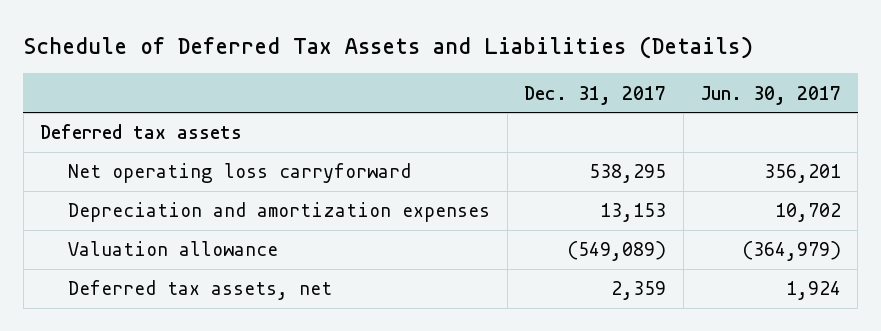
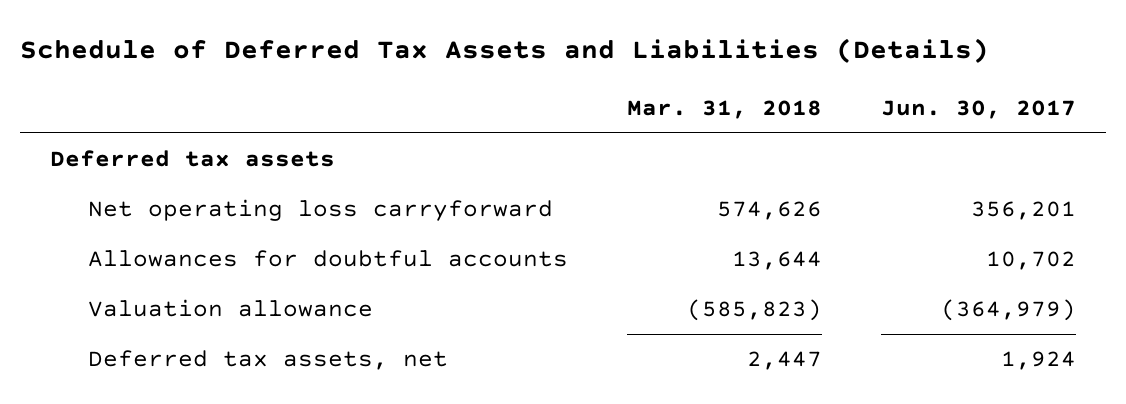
[524,85,667,105] Dec. 31, 2017 -> none
none -> [627,99,823,119] Mar. 31, 2018
[68,202,491,223] Depreciation and amortization expenses -> [88,250,569,268] Allowances for doubtful accounts

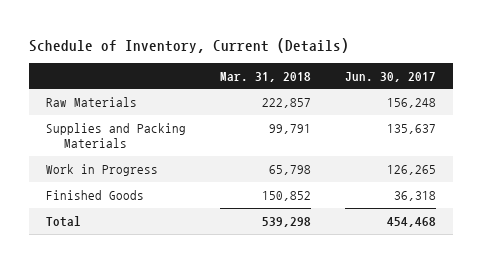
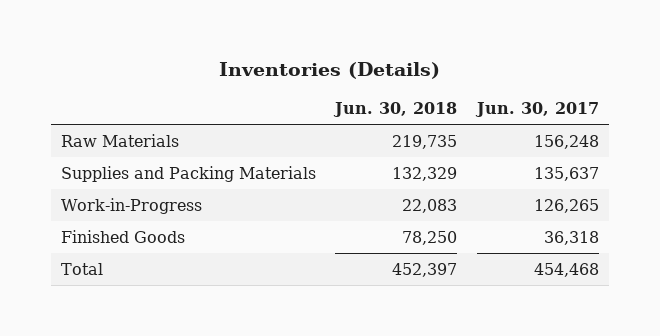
[29,37,350,53] Schedule of Inventory, Current (Details) -> [218,61,440,79] Inventories (Details)
[220,71,312,82] Mar. 31, 2018 -> none
none -> [333,102,458,118] Jun. 30, 2018
[46,164,159,177] Work in Progress -> [60,198,202,215] Work-in-Progress

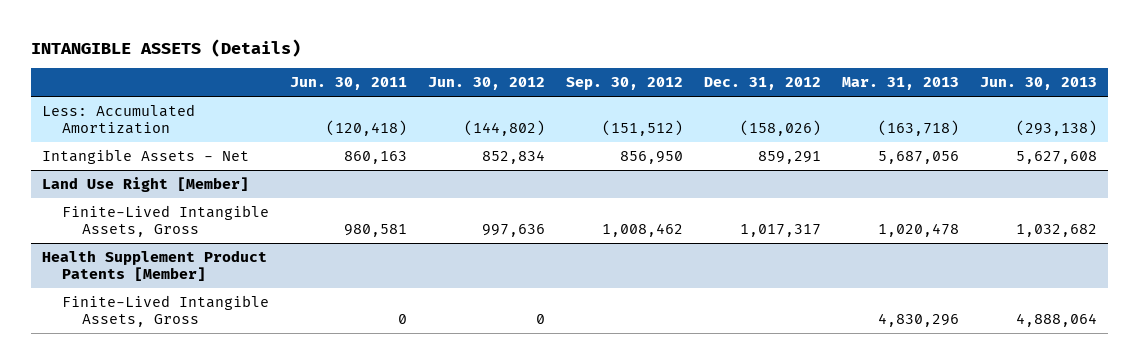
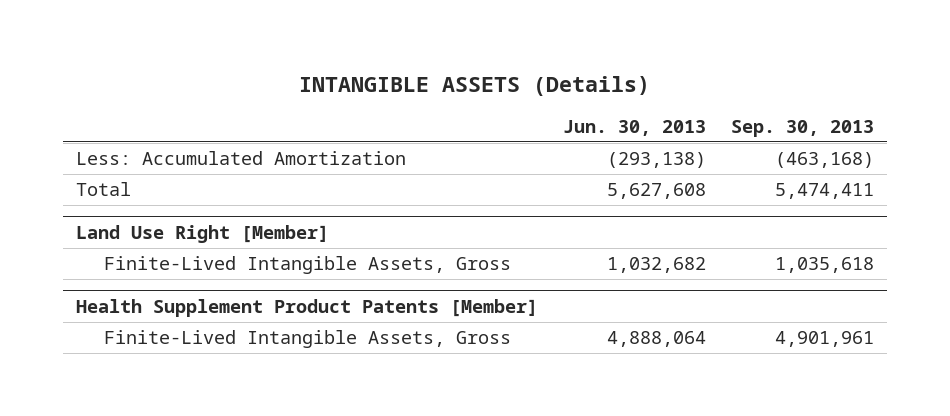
[289,77,407,91] Jun. 30, 2011 -> none
[428,77,546,91] Jun. 30, 2012 -> none
[566,77,684,91] Sep. 30, 2012 -> none
[704,77,822,91] Dec. 31, 2012 -> none
[842,77,960,91] Mar. 31, 2013 -> none
none -> [731,119,875,137] Sep. 30, 2013
[41,149,249,165] Intangible Assets - Net -> [75,182,131,197] Total

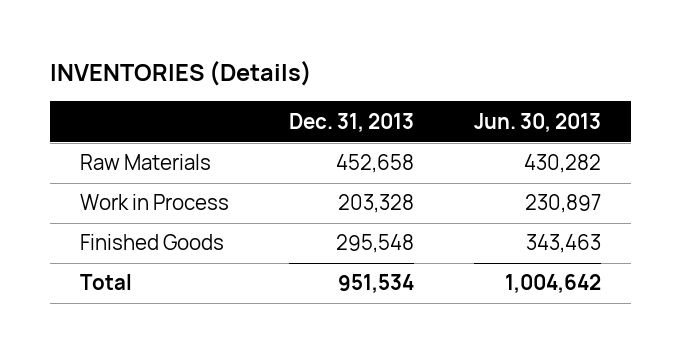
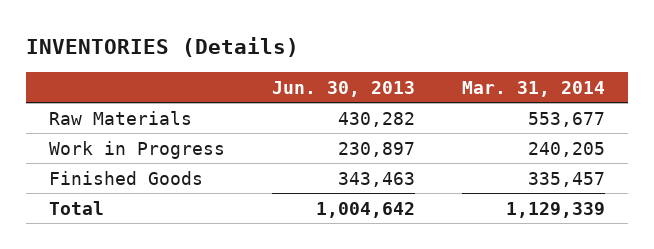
[288,112,414,132] Dec. 31, 2013 -> none
none -> [461,80,605,97] Mar. 31, 2014
[79,194,229,211] Work in Process -> [49,140,226,159] Work in Progress

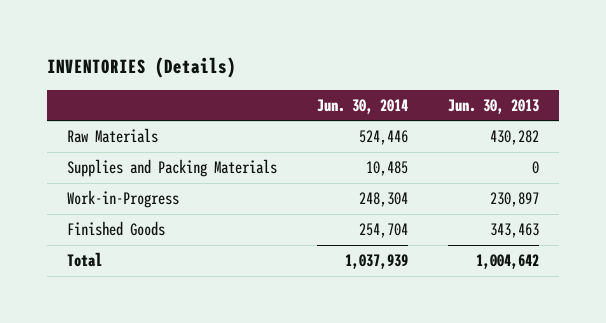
[461,80,605,97] Mar. 31, 2014 -> none
none -> [316,98,408,114] Jun. 30, 2014
none -> [66,159,277,178] Supplies and Packing Materials
[49,140,226,159] Work in Progress -> [66,190,179,209] Work-in-Progress

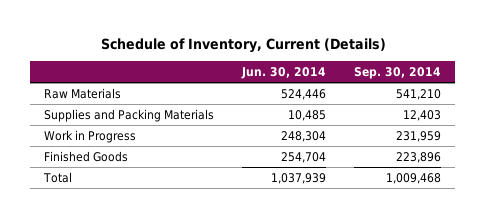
[47,57,237,79] INVENTORIES (Details) -> [100,37,386,53] Schedule of Inventory, Current (Details)
[447,98,539,114] Jun. 30, 2013 -> none
none -> [354,67,442,80] Sep. 30, 2014
[66,190,179,209] Work-in-Progress -> [44,130,137,144] Work in Progress

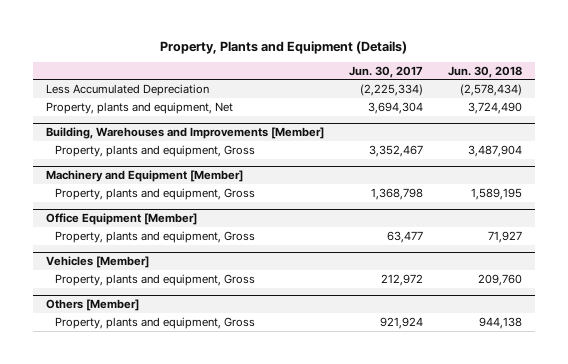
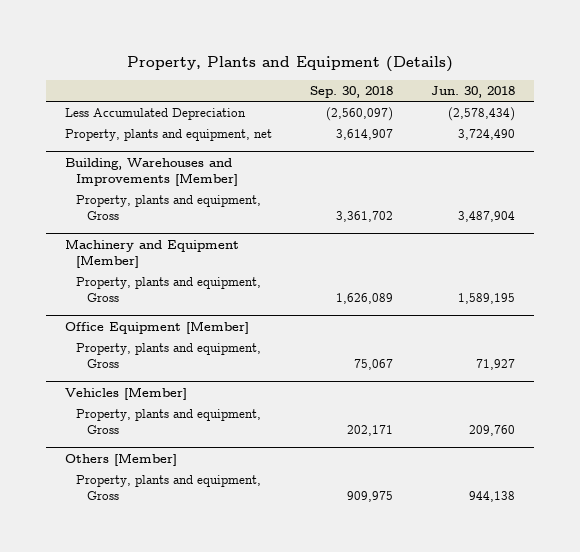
[348,65,423,78] Jun. 30, 2017 -> none
none -> [310,86,394,99] Sep. 30, 2018
[45,101,233,114] Property, plants and equipment, Net -> [65,129,273,142] Property, plants and equipment, net

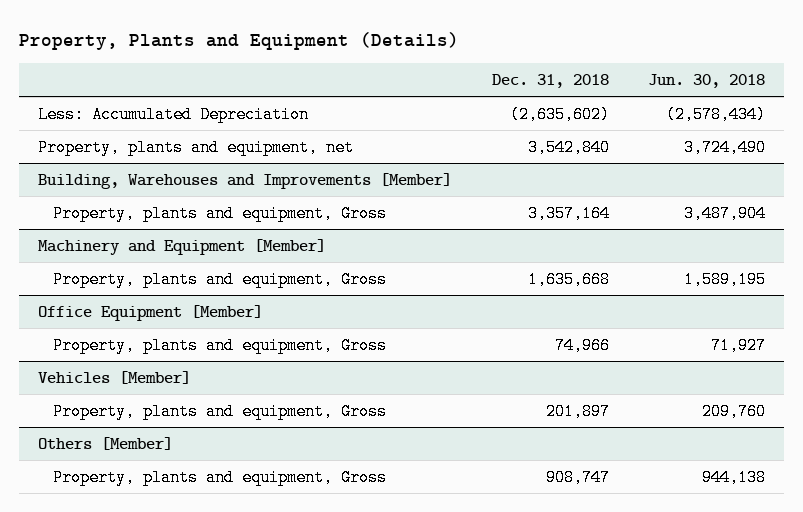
[310,86,394,99] Sep. 30, 2018 -> none
none -> [491,73,609,88] Dec. 31, 2018
[65,108,247,121] Less Accumulated Depreciation -> [38,105,310,123] Less: Accumulated Depreciation

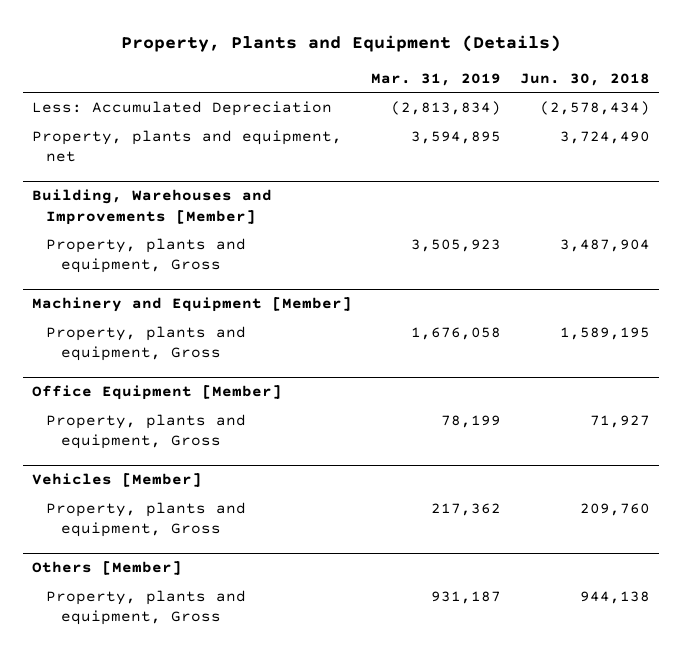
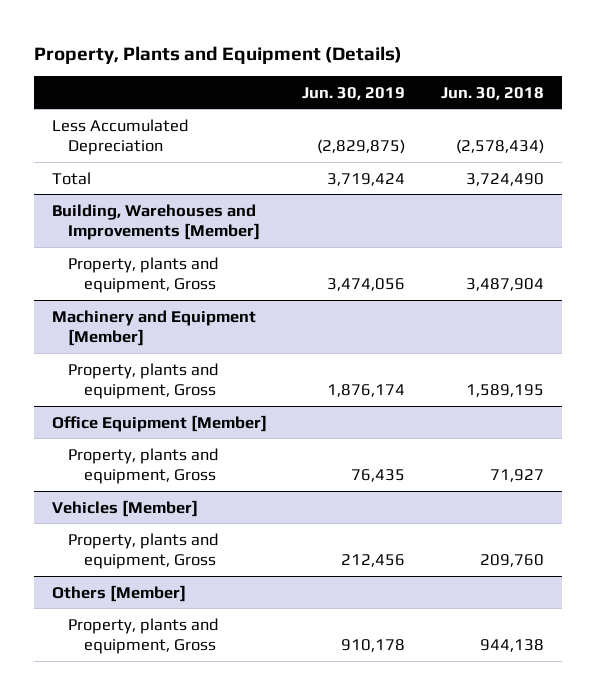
[370,72,501,86] Mar. 31, 2019 -> none
none -> [302,86,406,100] Jun. 30, 2019
[32,101,333,117] Less: Accumulated Depreciation -> [51,118,188,156] Less Accumulated Depreciation
[32,130,343,163] Property, plants and equipment, net -> [51,171,91,185] Total

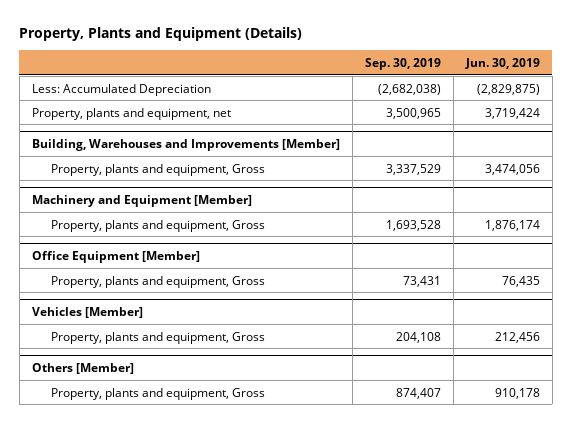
[440,86,544,100] Jun. 30, 2018 -> none
none -> [364,58,441,71] Sep. 30, 2019
[51,118,188,156] Less Accumulated Depreciation -> [31,83,211,96] Less: Accumulated Depreciation
[51,171,91,185] Total -> [31,107,231,120] Property, plants and equipment, net

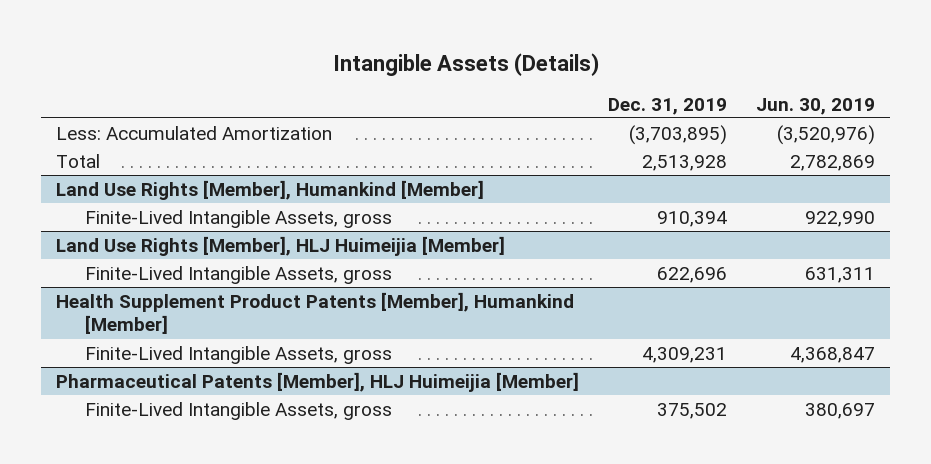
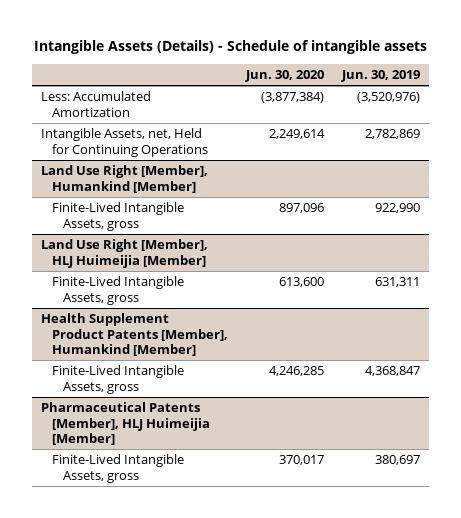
[332,52,599,76] Intangible Assets (Details) -> [33,40,427,55] Intangible Assets (Details) - Schedule of intangible assets
[608,97,728,115] Dec. 31, 2019 -> none
none -> [245,69,325,82] Jun. 30, 2020
[55,153,100,168] Total -> [41,128,208,157] Intangible Assets, net, Held for Continuing Operations
[55,179,484,200] Land Use Rights [Member], Humankind [Member] -> [41,165,209,193] Land Use Right [Member], Humankind [Member]
[55,235,505,256] Land Use Rights [Member], HLJ Huimeijia [Member] -> [41,239,209,268] Land Use Right [Member], HLJ Huimeijia [Member]

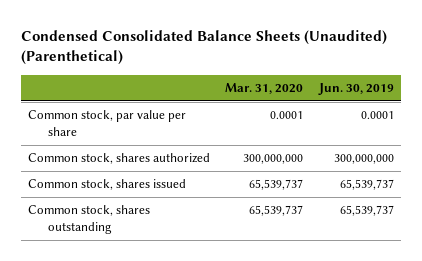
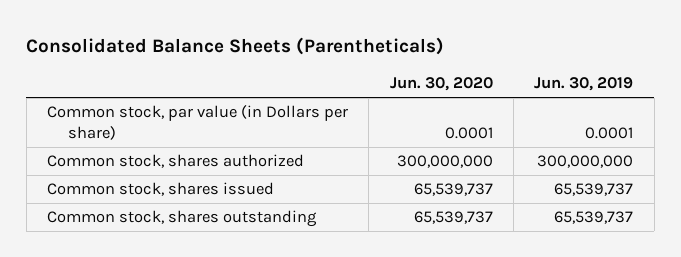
[20,30,387,66] Condensed Consolidated Balance Sheets (Unaudited) (Parenthetical) -> [26,37,445,56] Consolidated Balance Sheets (Parentheticals)
[225,83,304,95] Mar. 31, 2020 -> none
none -> [389,77,493,92] Jun. 30, 2020
[28,110,187,136] Common stock, par value per share -> [47,105,349,140] Common stock, par value (in Dollars per share)

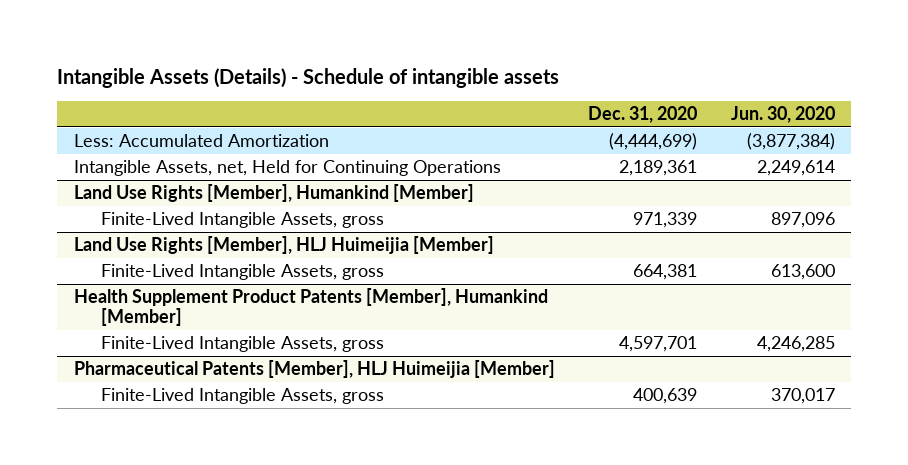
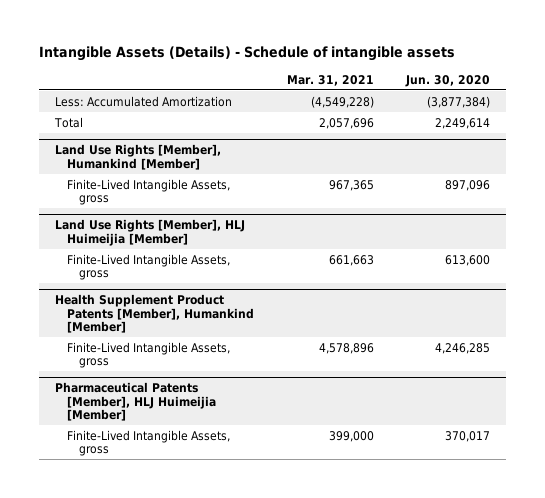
[588,106,698,124] Dec. 31, 2020 -> none
none -> [286,74,374,86] Mar. 31, 2021
[73,160,501,177] Intangible Assets, net, Held for Continuing Operations -> [54,116,84,128] Total

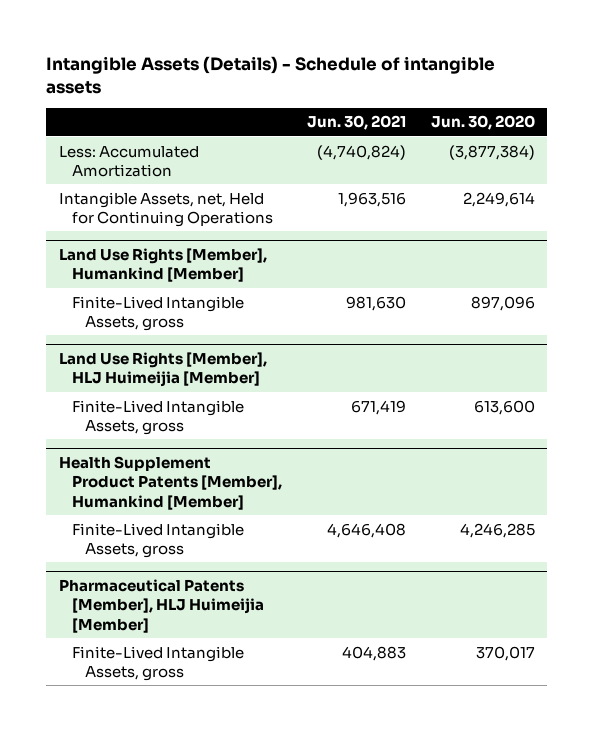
[286,74,374,86] Mar. 31, 2021 -> none
none -> [306,115,406,131] Jun. 30, 2021
[54,116,84,128] Total -> [58,191,274,227] Intangible Assets, net, Held for Continuing Operations

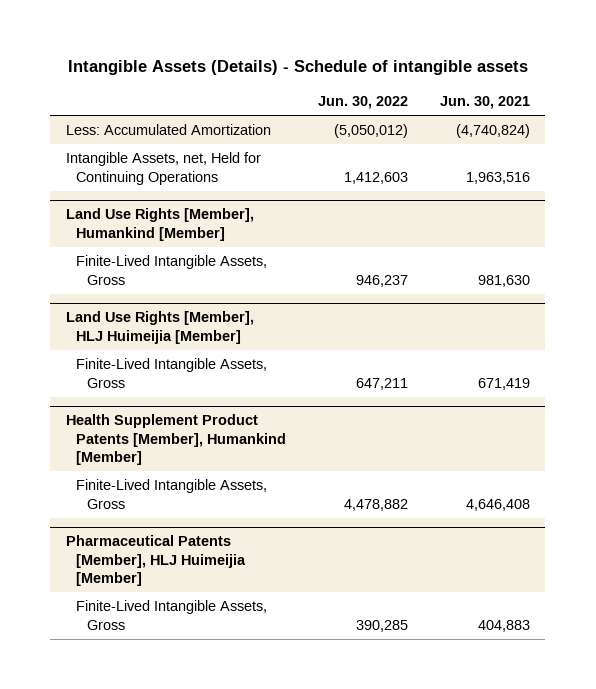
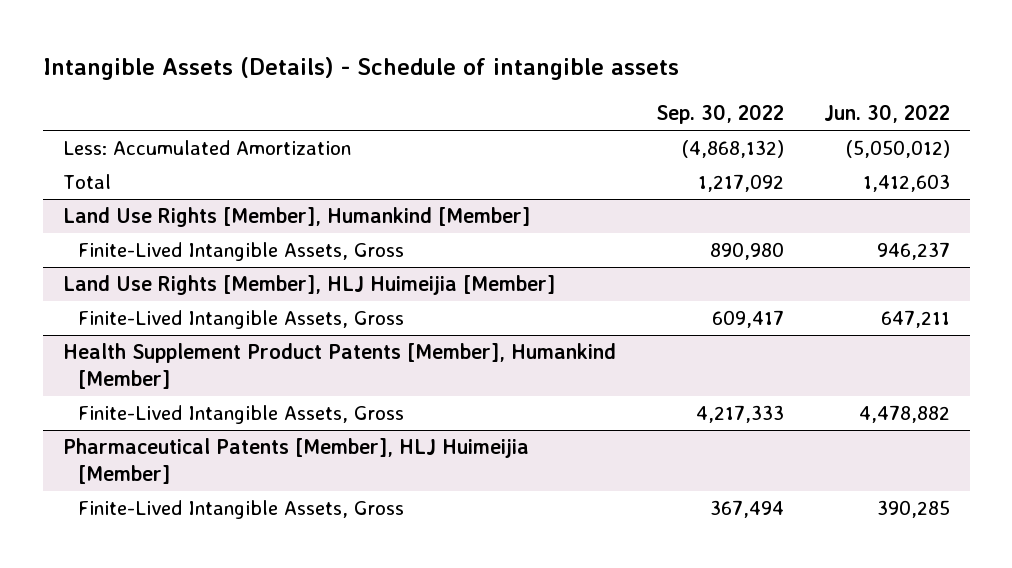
[439,95,530,109] Jun. 30, 2021 -> none
none -> [655,104,784,125] Sep. 30, 2022
[65,152,261,185] Intangible Assets, net, Held for Continuing Operations -> [62,174,111,190] Total

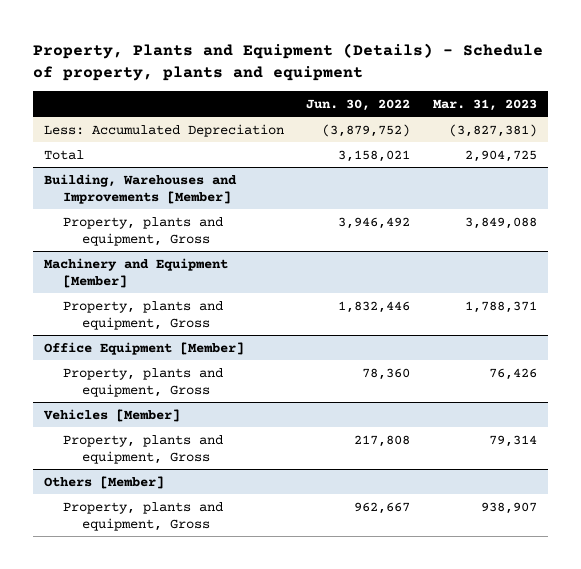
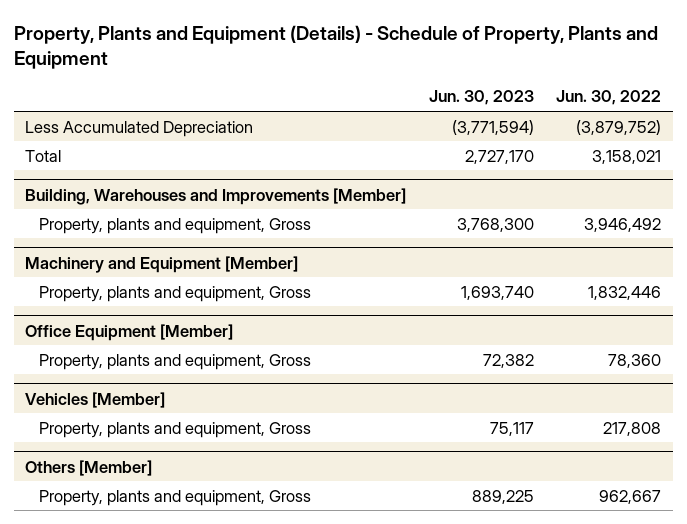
[32,42,543,81] Property, Plants and Equipment (Details) - Schedule of property, plants and equipment -> [14,24,659,70] Property, Plants and Equipment (Details) - Schedule of Property, Plants and Equipment
[432,98,537,111] Mar. 31, 2023 -> none
none -> [428,90,534,106] Jun. 30, 2023
[43,123,284,137] Less: Accumulated Depreciation -> [25,120,254,137] Less Accumulated Depreciation

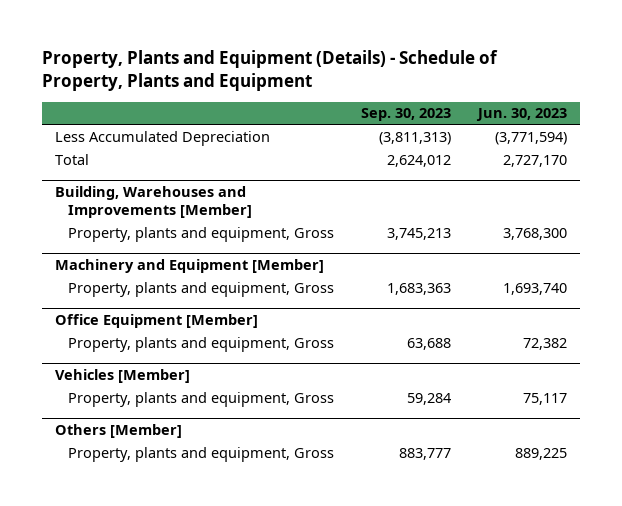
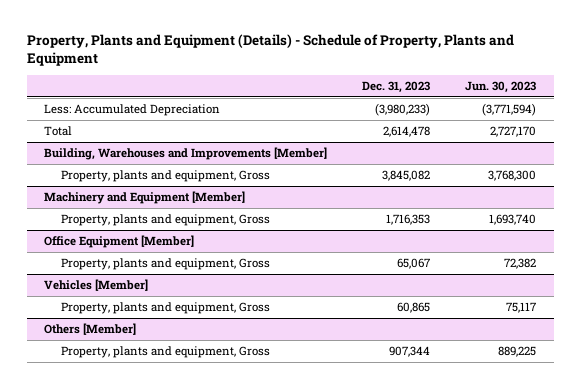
[360,108,451,122] Sep. 30, 2023 -> none
none -> [362,81,431,94] Dec. 31, 2023
[55,130,271,146] Less Accumulated Depreciation -> [44,103,221,116] Less: Accumulated Depreciation

